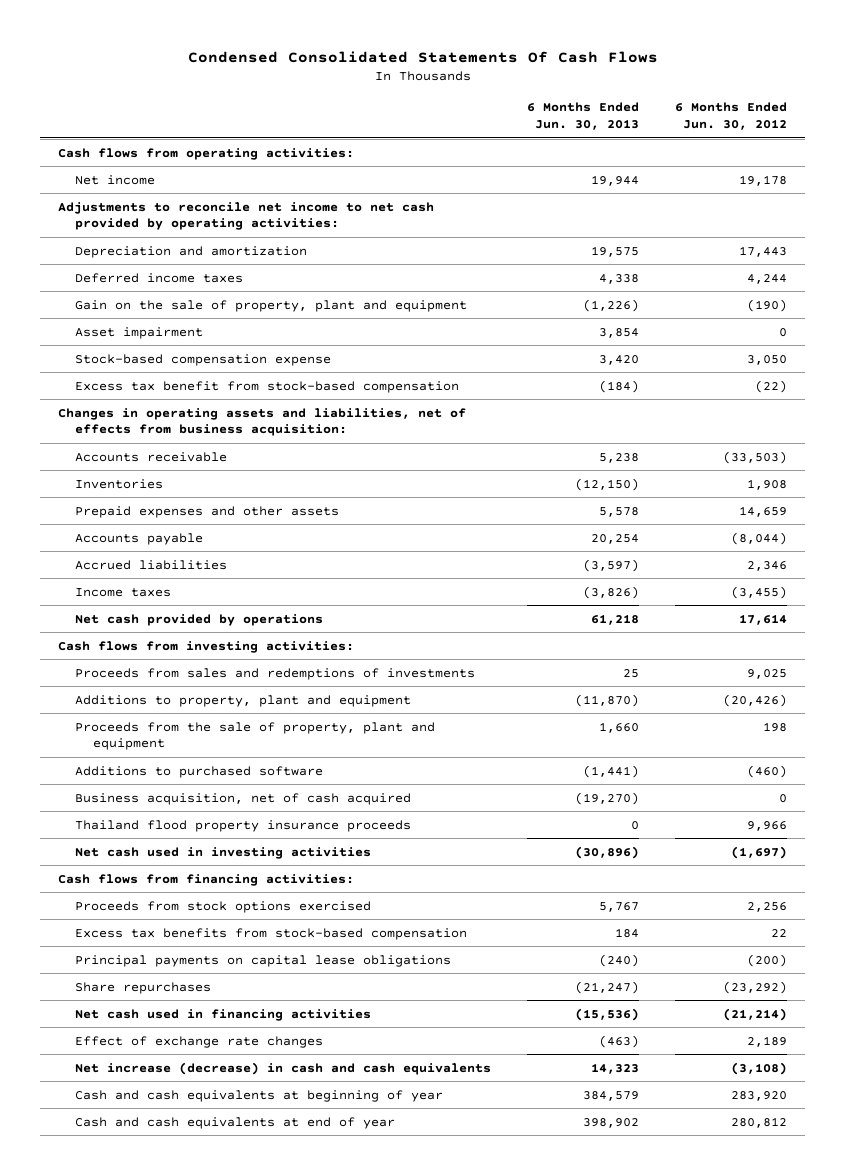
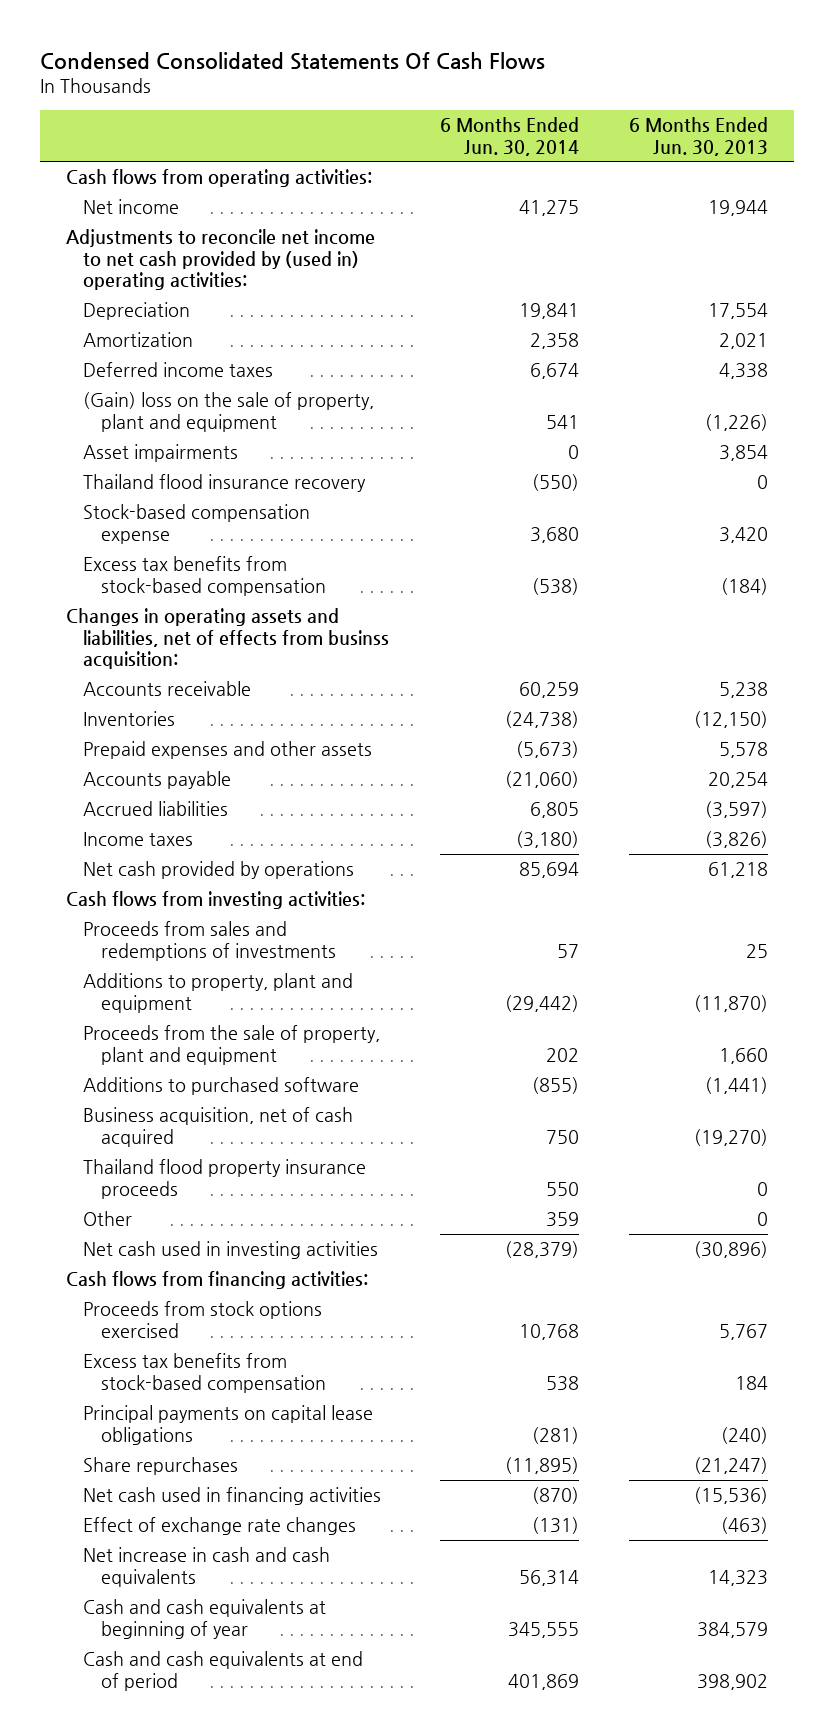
[675,102,788,131] 6 Months Ended Jun. 30, 2012 -> none
none -> [439,117,579,156] 6 Months Ended Jun. 30, 2014
[75,245,308,258] Depreciation and amortization -> none
[58,201,435,231] Adjustments to reconcile net income to net cash provided by operating activities: -> [65,229,375,291] Adjustments to reconcile net income to net cash provided by (used in) operating activities:
none -> [83,302,191,321] Depreciation
none -> [83,332,194,348] Amortization
[75,299,468,312] Gain on the sale of property, plant and equipment -> [83,392,375,432] (Gain) loss on the sale of property, plant and equipment
[75,326,204,339] Asset impairment -> [83,444,239,463] Asset impairments
none -> [83,474,367,493] Thailand flood insurance recovery
[75,380,460,393] Excess tax benefit from stock-based compensation -> [83,556,326,596] Excess tax benefits from stock-based compensation
[58,407,467,437] Changes in operating assets and liabilities, net of effects from business acquisition: -> [65,608,390,670] Changes in operating assets and liabilities, net of effects from businss acquisition:
none -> [83,1211,133,1227] Other
[75,1061,492,1075] Net increase (decrease) in cash and cash equivalents -> [83,1547,331,1587] Net increase in cash and cash equivalents
[75,1116,396,1129] Cash and cash equivalents at end of year -> [83,1651,364,1691] Cash and cash equivalents at end of period

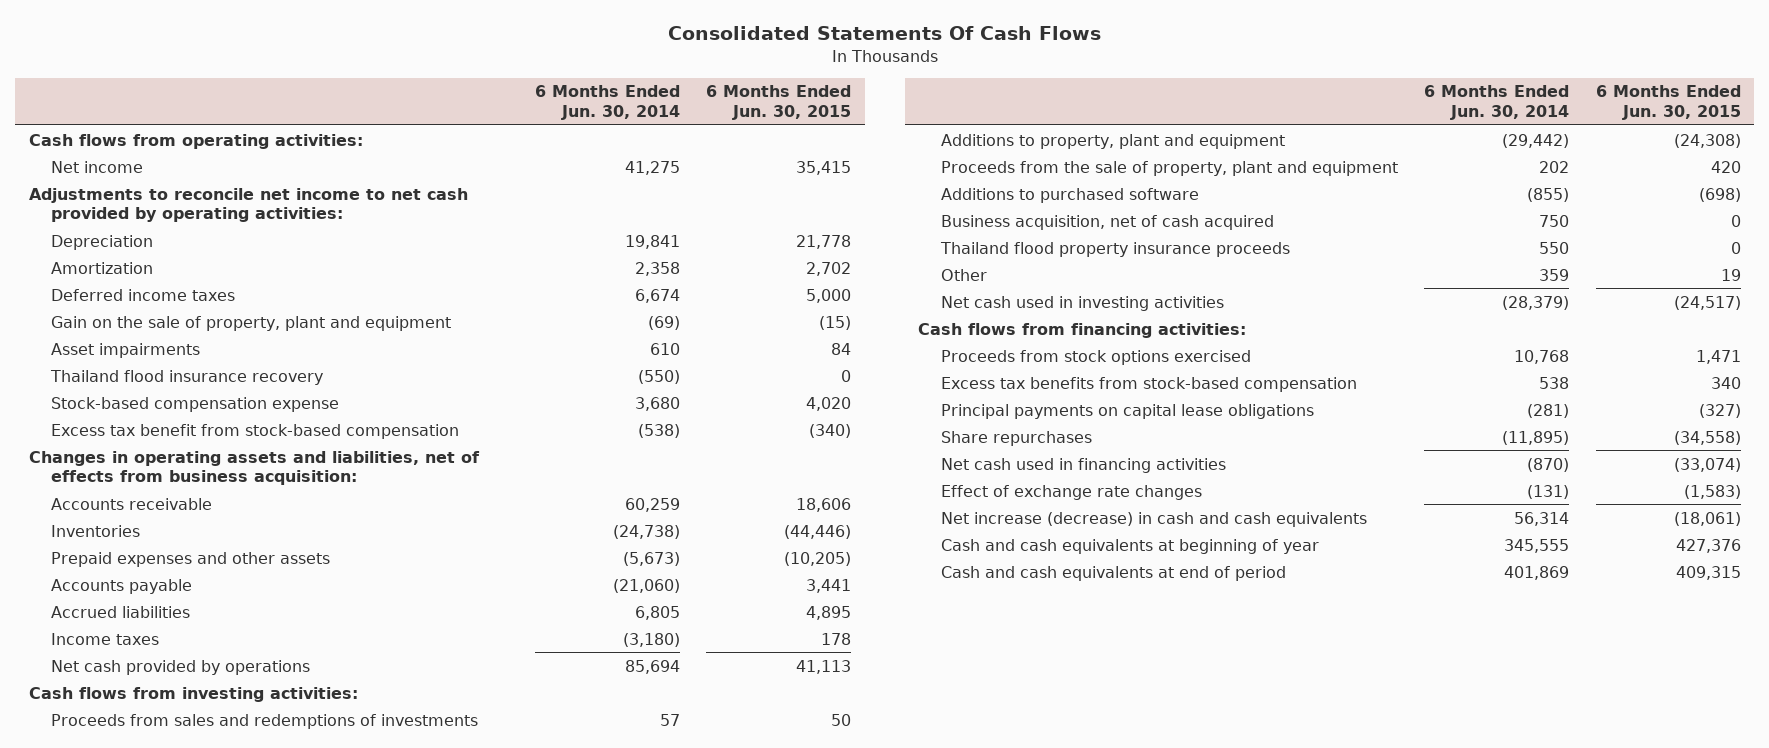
[40,52,546,71] Condensed Consolidated Statements Of Cash Flows -> [667,26,1101,41] Consolidated Statements Of Cash Flows
[629,117,769,156] 6 Months Ended Jun. 30, 2013 -> none
none -> [706,85,852,121] 6 Months Ended Jun. 30, 2015
[65,229,375,291] Adjustments to reconcile net income to net cash provided by (used in) operating activities: -> [28,187,468,223] Adjustments to reconcile net income to net cash provided by operating activities:
[83,392,375,432] (Gain) loss on the sale of property, plant and equipment -> [51,315,452,331] Gain on the sale of property, plant and equipment
[545,414,579,429] 541 -> [647,315,680,330] (69)
[567,445,579,460] 0 -> [649,342,680,355] 610
[83,556,326,596] Excess tax benefits from stock-based compensation -> [51,423,460,439] Excess tax benefit from stock-based compensation
[65,608,390,670] Changes in operating assets and liabilities, net of effects from businss acquisition: -> [28,450,480,486] Changes in operating assets and liabilities, net of effects from business acquisition:
[83,1547,331,1587] Net increase in cash and cash equivalents -> [940,511,1367,527] Net increase (decrease) in cash and cash equivalents

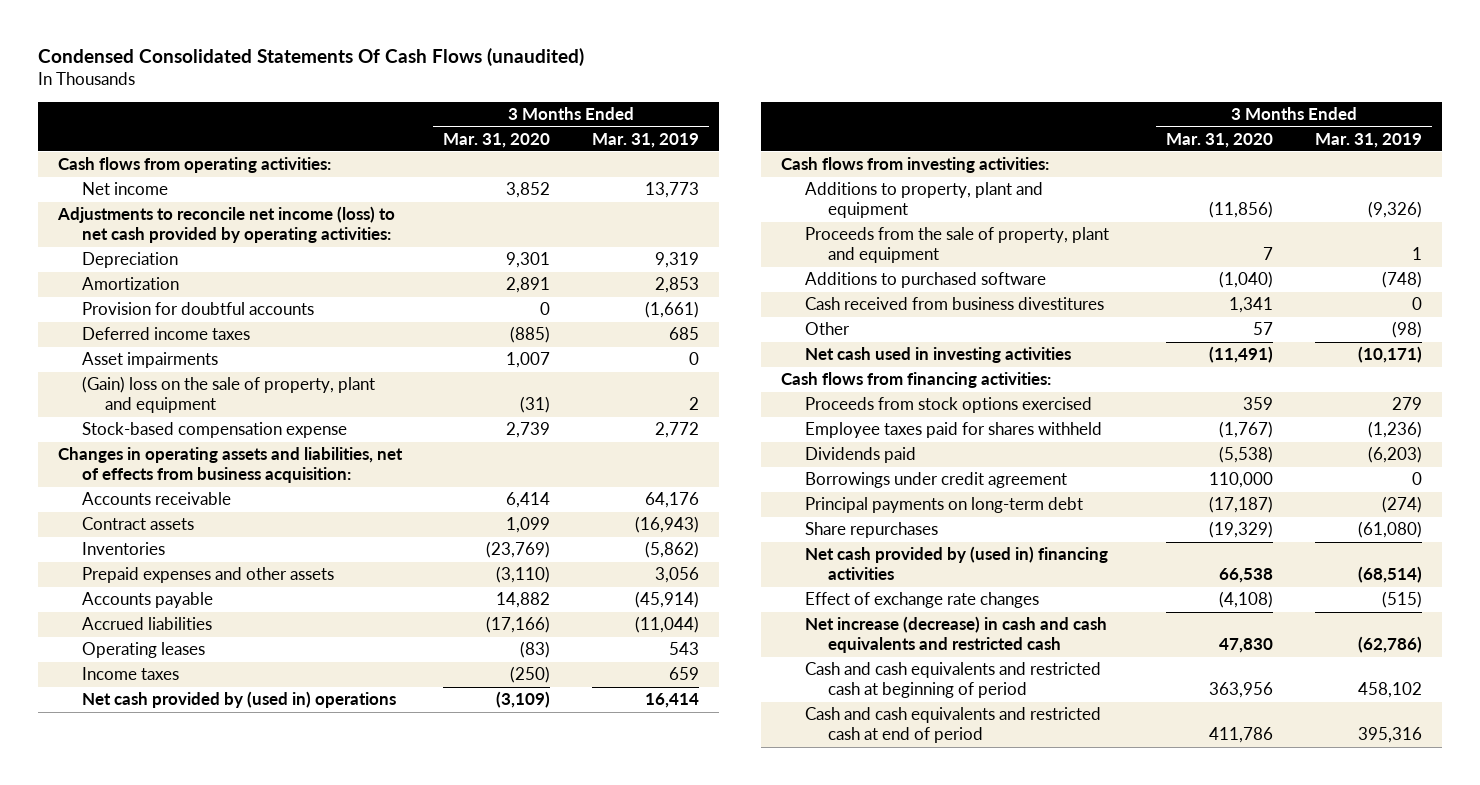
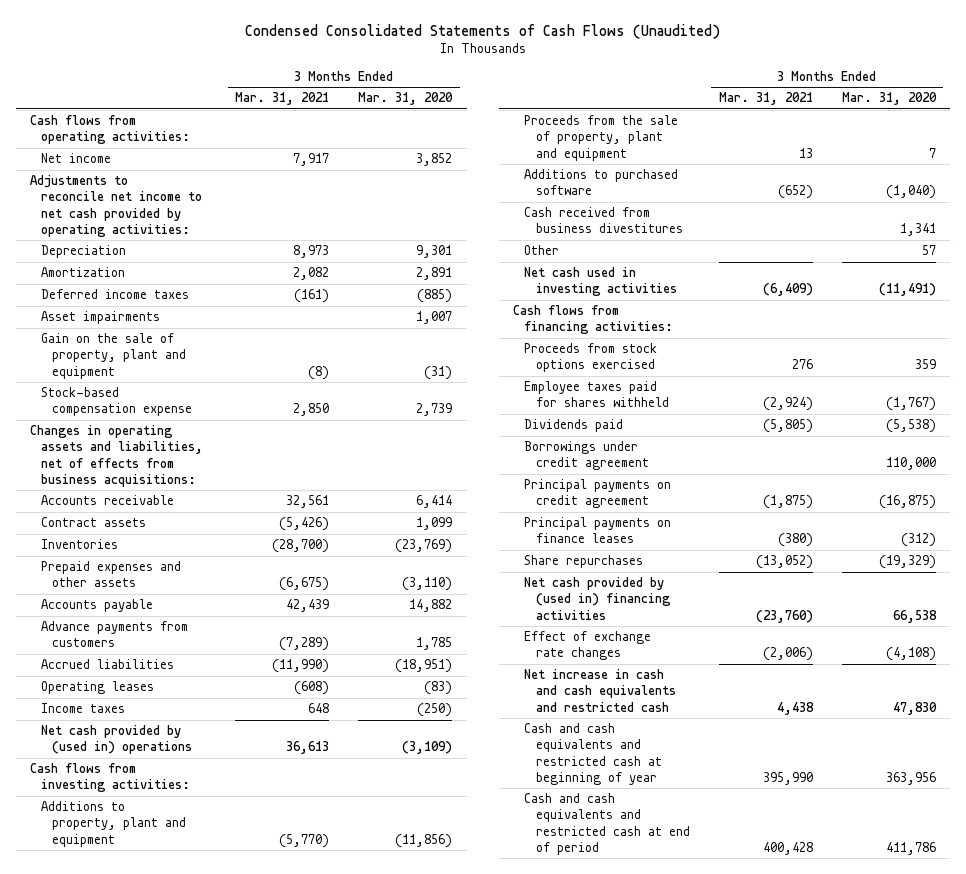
[37,48,584,67] Condensed Consolidated Statements Of Cash Flows (unaudited) -> [244,23,720,39] Condensed Consolidated Statements of Cash Flows (Unaudited)
[591,132,699,148] Mar. 31, 2019 -> none
none -> [235,92,330,106] Mar. 31, 2021
[57,206,396,244] Adjustments to reconcile net income (loss) to net cash provided by operating activities: -> [30,175,203,238] Adjustments to reconcile net income to net cash provided by operating activities:
[81,302,314,316] Provision for doubtful accounts -> none
[81,376,375,414] (Gain) loss on the sale of property, plant and equipment -> [41,333,187,379] Gain on the sale of property, plant and equipment
[58,447,404,484] Changes in operating assets and liabilities, net of effects from business acquisition: -> [30,425,204,488] Changes in operating assets and liabilities, net of effects from business acquisitions:
none -> [41,621,189,648] Advance payments from customers
[486,616,551,634] (17,166) -> [395,659,453,674] (18,951)
[804,497,1083,514] Principal payments on long-term debt -> none
none -> [524,479,672,509] Principal payments on credit agreement
none -> [524,517,672,544] Principal payments on finance leases
[804,616,1107,654] Net increase (decrease) in cash and cash equivalents and restricted cash -> [524,669,676,712] Net increase in cash and cash equivalents and restricted cash
[804,662,1101,699] Cash and cash equivalents and restricted cash at beginning of period -> [524,723,662,786] Cash and cash equivalents and restricted cash at beginning of year

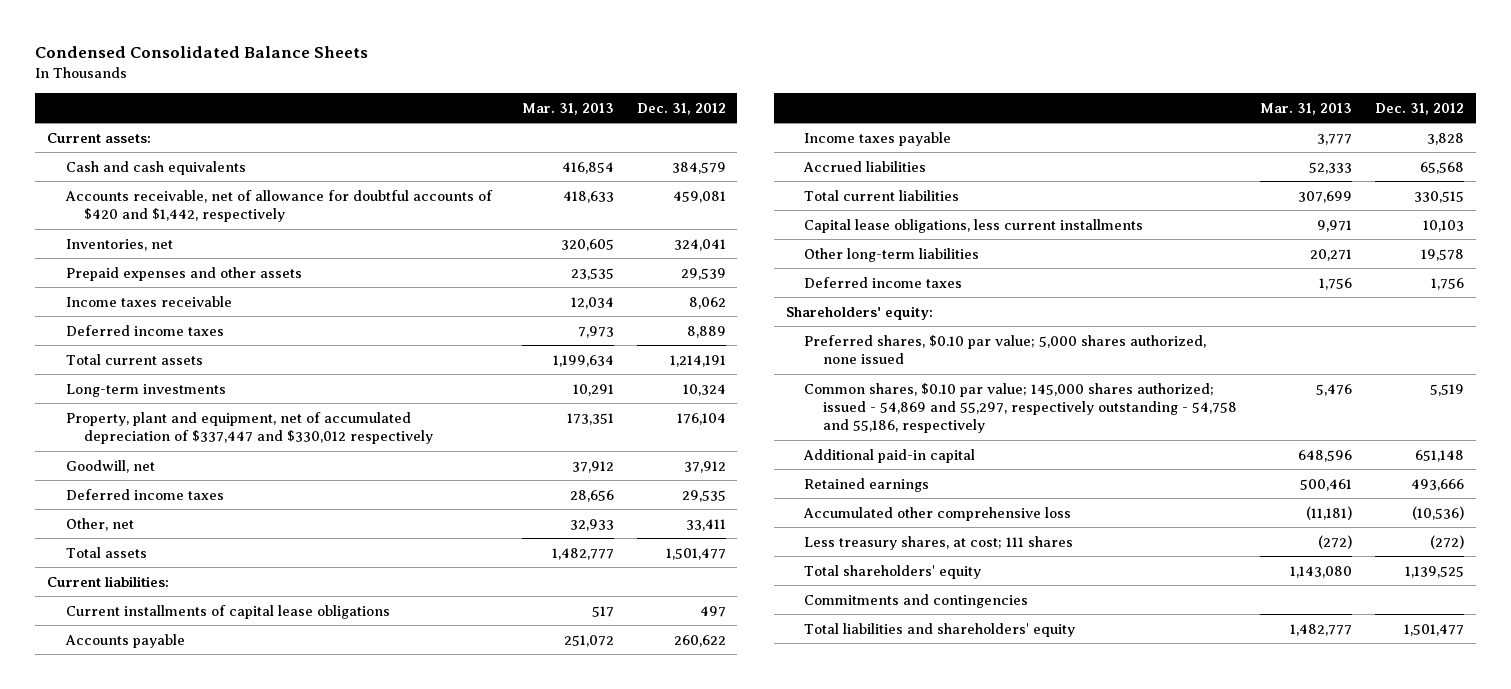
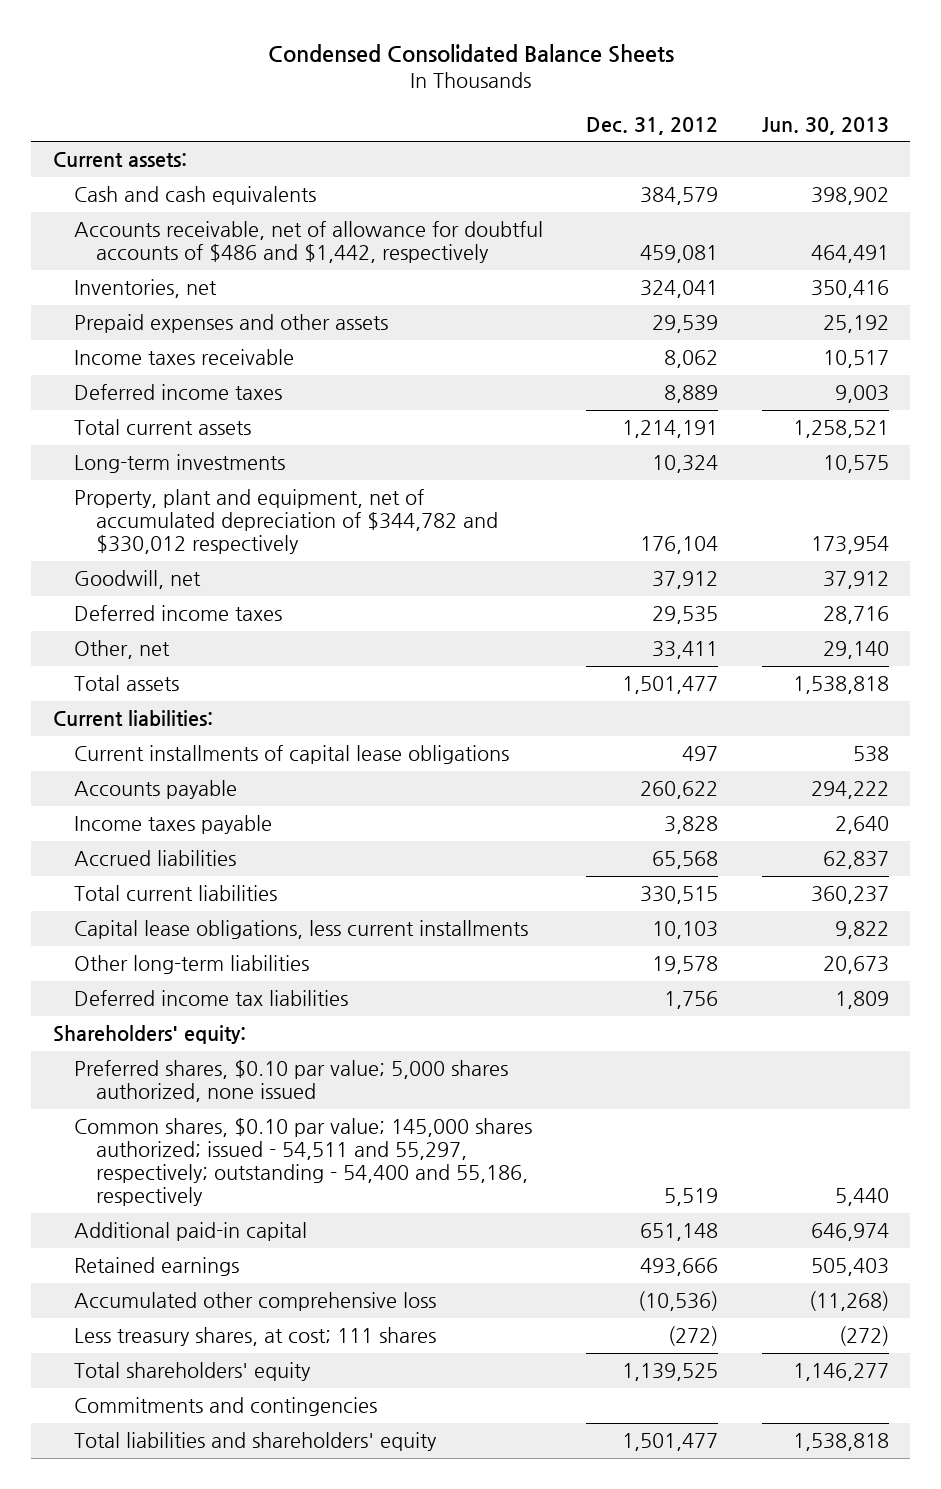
[521,102,614,115] Mar. 31, 2013 -> none
none -> [761,116,889,135] Jun. 30, 2013
[64,189,493,222] Accounts receivable, net of allowance for doubtful accounts of $420 and $1,442, respectively -> [74,221,544,264] Accounts receivable, net of allowance for doubtful accounts of $486 and $1,442, respectively
[65,411,434,444] Property, plant and equipment, net of accumulated depreciation of $337,447 and $330,012 respectively -> [74,489,498,554] Property, plant and equipment, net of accumulated depreciation of $344,782 and $330,012 respectively
[804,276,963,288] Deferred income taxes -> [74,990,349,1007] Deferred income tax liabilities
[804,382,1237,433] Common shares, $0.10 par value; 145,000 shares authorized; issued - 54,869 and 55,297, respectively outstanding - 54,758 and 55,186, respectively -> [74,1118,533,1206] Common shares, $0.10 par value; 145,000 shares authorized; issued - 54,511 and 55,297, respectively; outstanding - 54,400 and 55,186, respectively

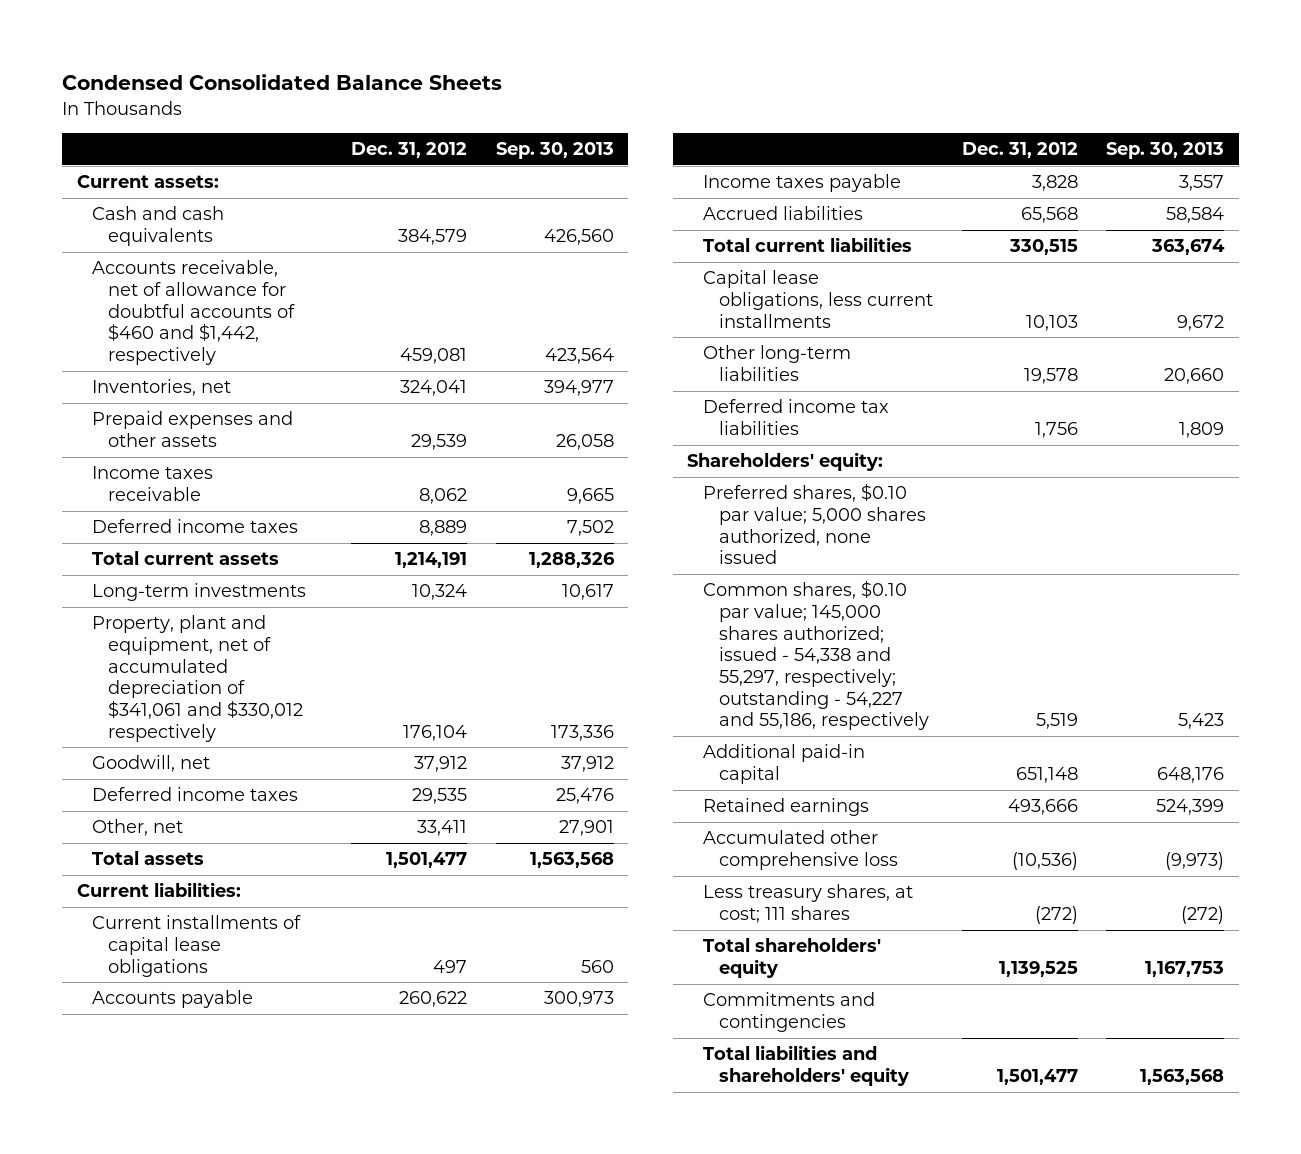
[761,116,889,135] Jun. 30, 2013 -> none
none -> [495,142,614,160] Sep. 30, 2013
[74,221,544,264] Accounts receivable, net of allowance for doubtful accounts of $486 and $1,442, respectively -> [92,260,296,365] Accounts receivable, net of allowance for doubtful accounts of $460 and $1,442, respectively
[74,489,498,554] Property, plant and equipment, net of accumulated depreciation of $344,782 and $330,012 respectively -> [92,615,304,742] Property, plant and equipment, net of accumulated depreciation of $341,061 and $330,012 respectively
[74,1118,533,1206] Common shares, $0.10 par value; 145,000 shares authorized; issued - 54,511 and 55,297, respectively; outstanding - 54,400 and 55,186, respectively -> [703,580,929,731] Common shares, $0.10 par value; 145,000 shares authorized; issued - 54,338 and 55,297, respectively; outstanding - 54,227 and 55,186, respectively

